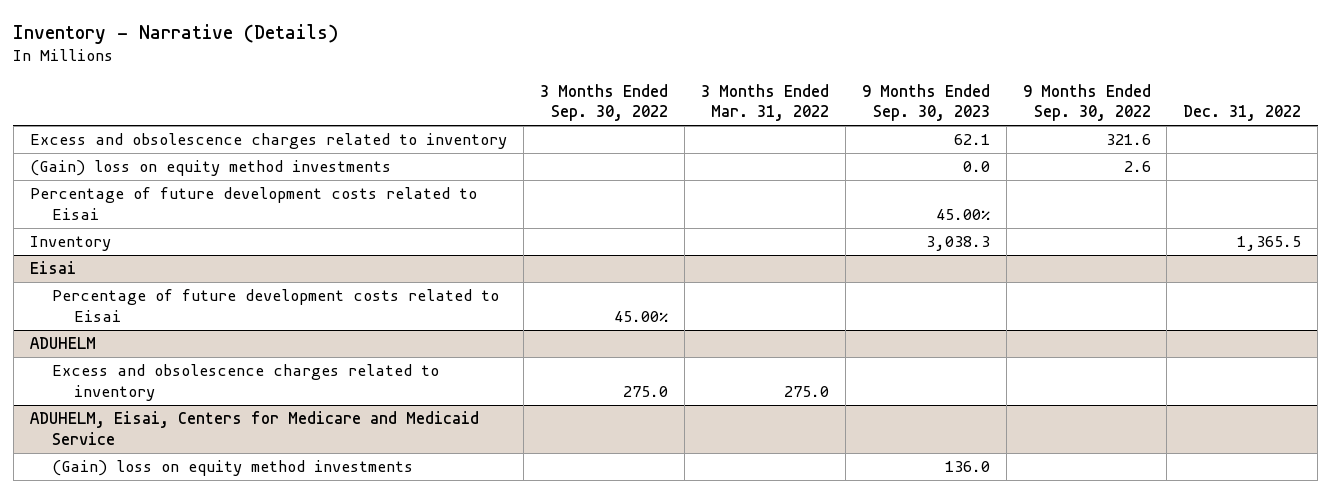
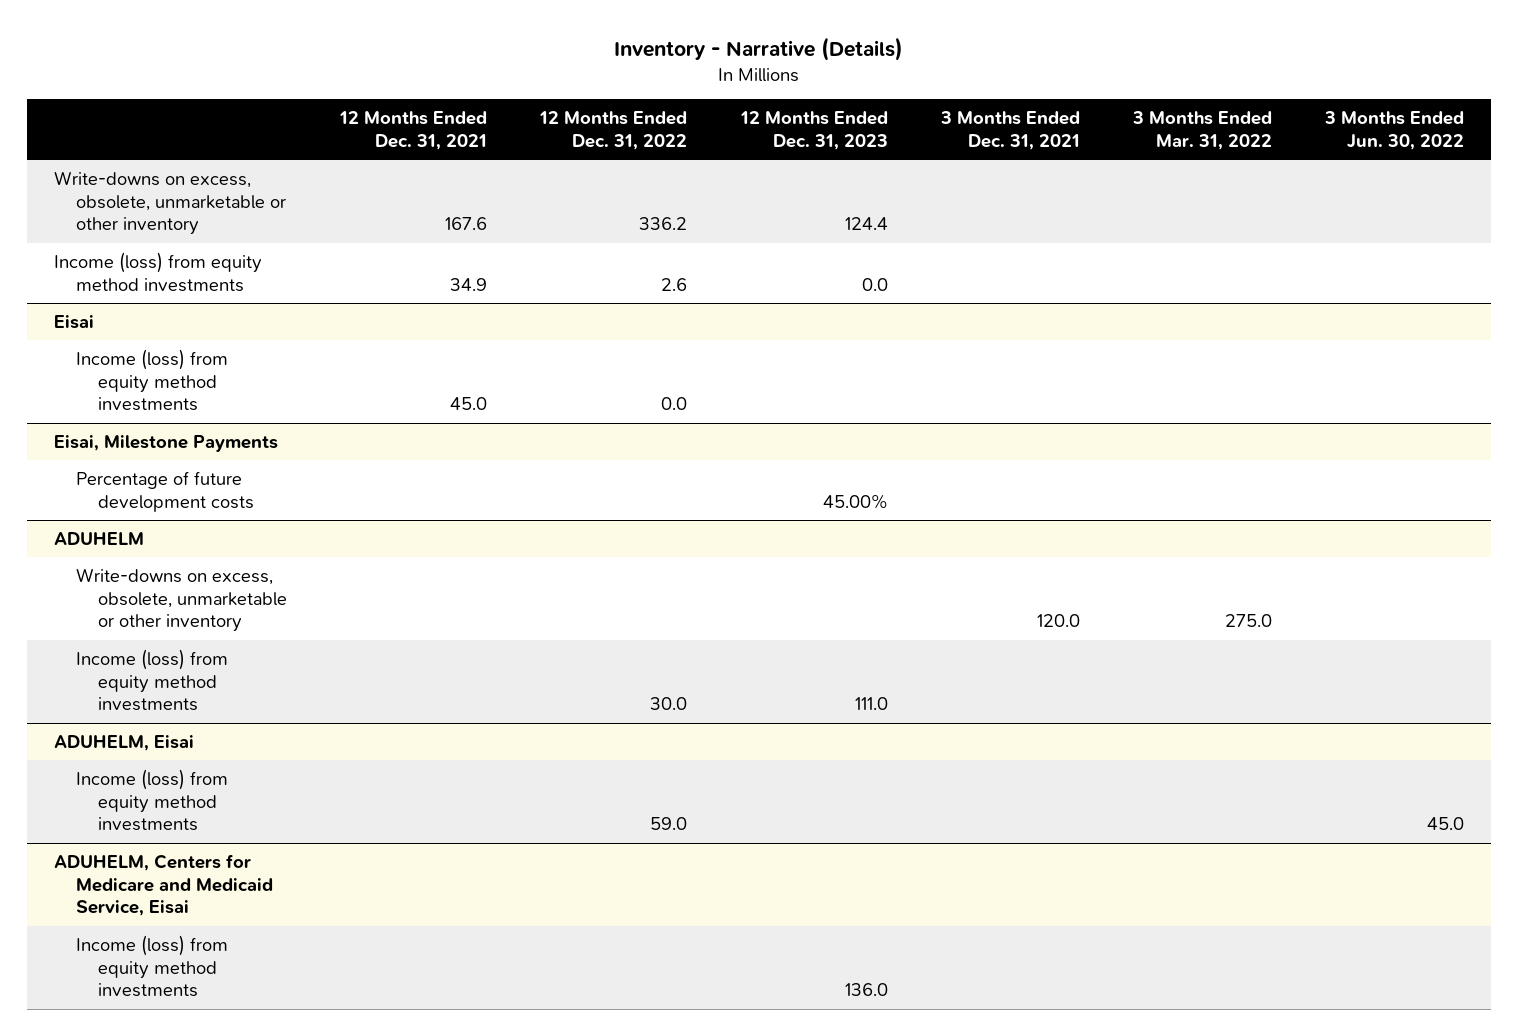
[539,83,668,122] 3 Months Ended Sep. 30, 2022 -> none
[861,83,990,122] 9 Months Ended Sep. 30, 2023 -> none
[1022,83,1151,122] 9 Months Ended Sep. 30, 2022 -> none
[1183,105,1302,122] Dec. 31, 2022 -> none
none -> [339,110,488,150] 12 Months Ended Dec. 31, 2021
none -> [539,110,688,150] 12 Months Ended Dec. 31, 2022
none -> [739,110,888,150] 12 Months Ended Dec. 31, 2023
none -> [939,110,1080,150] 3 Months Ended Dec. 31, 2021
none -> [1324,110,1465,150] 3 Months Ended Jun. 30, 2022
[29,187,477,221] Percentage of future development costs related to Eisai -> none
[29,236,111,252] Inventory -> none
[29,133,507,150] Excess and obsolescence charges related to inventory -> [54,170,286,236] Write-downs on excess, obsolete, unmarketable or other inventory
[29,160,391,177] (Gain) loss on equity method investments -> [54,251,263,292] Income (loss) from equity method investments
[52,289,500,323] Percentage of future development costs related to Eisai -> none
none -> [75,348,228,412] Income (loss) from equity method investments
none -> [54,434,279,452] Eisai, Milestone Payments
none -> [75,470,254,512] Percentage of future development costs
[52,364,440,402] Excess and obsolescence charges related to inventory -> [75,567,287,633] Write-downs on excess, obsolete, unmarketable or other inventory
none -> [75,648,228,712] Income (loss) from equity method investments
none -> [54,734,195,751] ADUHELM, Eisai
none -> [75,768,228,832] Income (loss) from equity method investments
[29,411,479,446] ADUHELM, Eisai, Centers for Medicare and Medicaid Service -> [54,853,273,917] ADUHELM, Centers for Medicare and Medicaid Service, Eisai
[52,460,414,477] (Gain) loss on equity method investments -> [75,934,228,998] Income (loss) from equity method investments

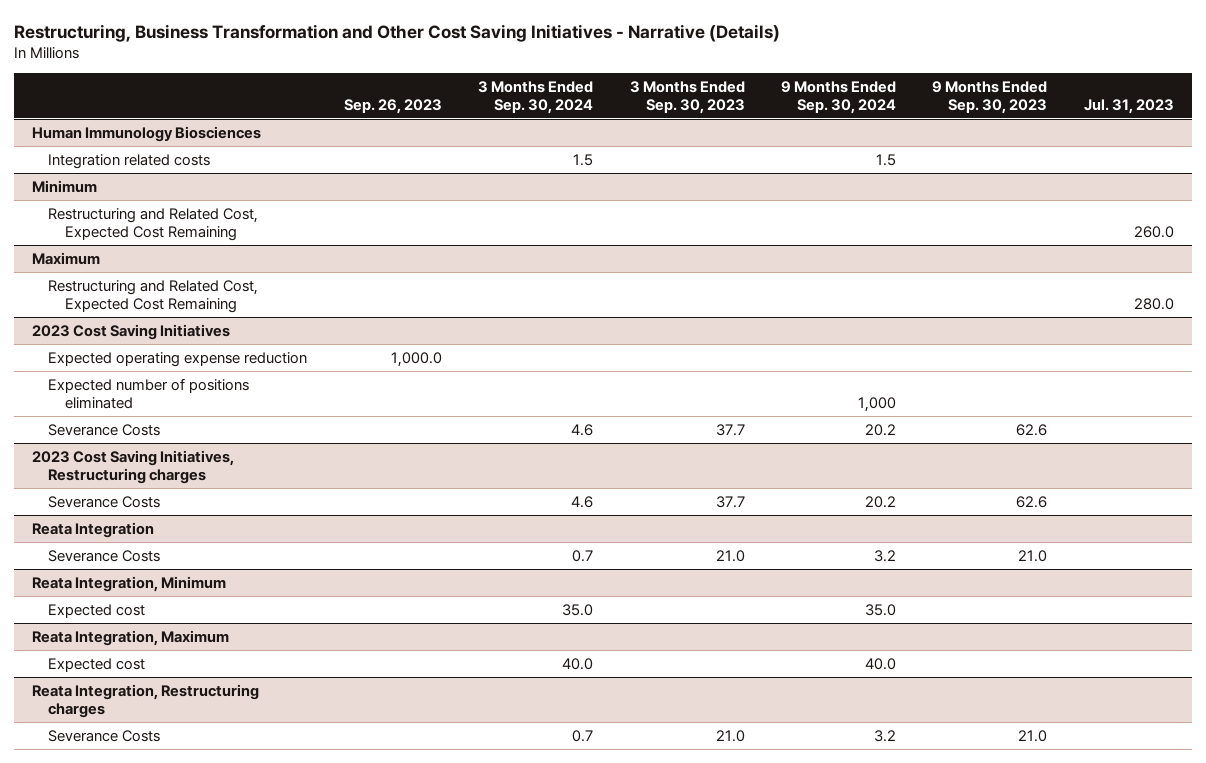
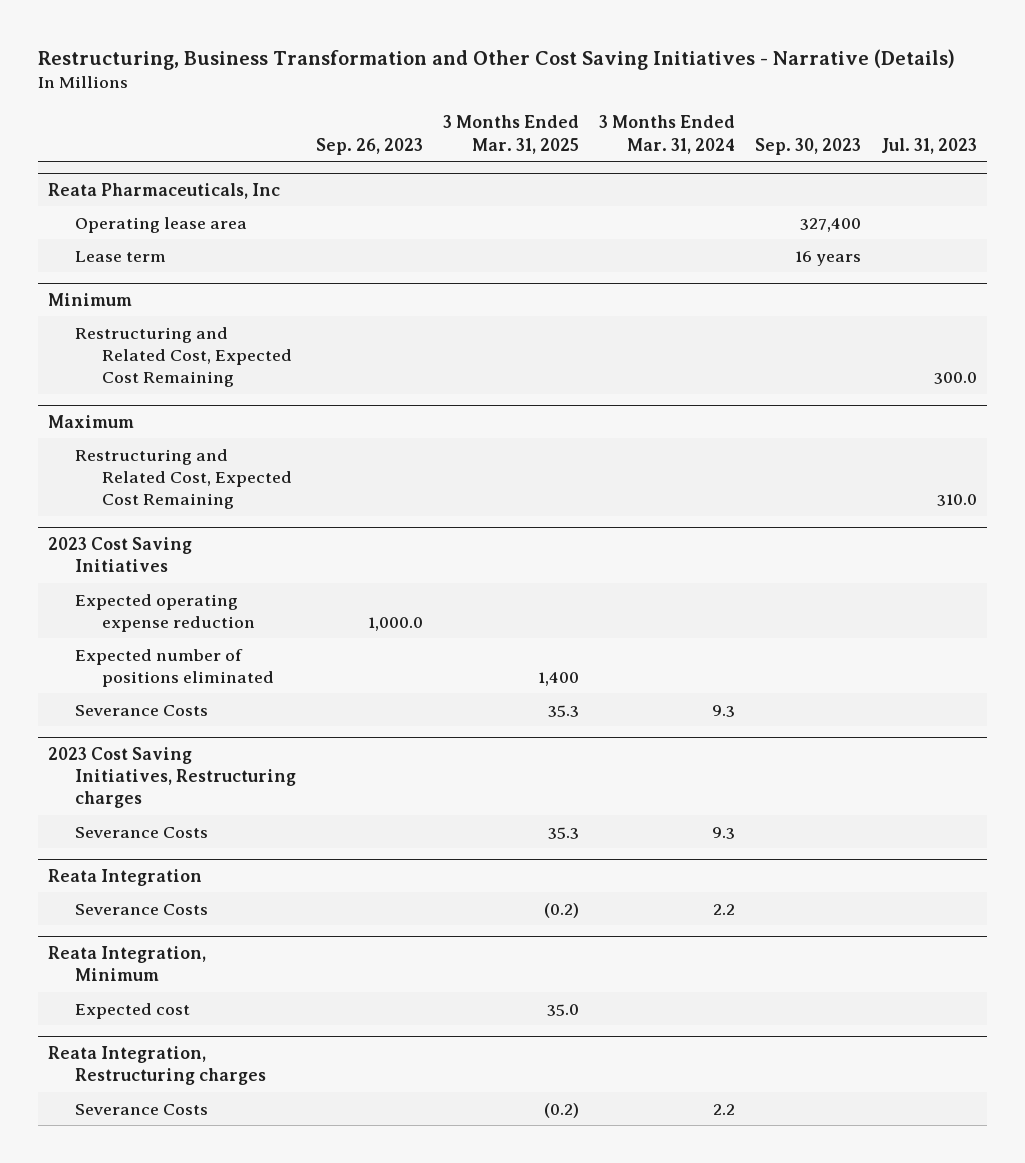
[478,80,594,114] 3 Months Ended Sep. 30, 2024 -> none
[629,80,745,114] 3 Months Ended Sep. 30, 2023 -> none
[780,80,896,114] 9 Months Ended Sep. 30, 2024 -> none
[932,80,1048,114] 9 Months Ended Sep. 30, 2023 -> none
none -> [442,115,579,154] 3 Months Ended Mar. 31, 2025
none -> [598,115,735,154] 3 Months Ended Mar. 31, 2024
none -> [754,137,861,155] Sep. 30, 2023
[32,125,262,142] Human Immunology Biosciences -> none
[48,153,211,169] Integration related costs -> none
none -> [48,182,281,199] Reata Pharmaceuticals, Inc
none -> [74,216,247,233] Operating lease area
none -> [74,250,166,262] Lease term
[1133,225,1174,238] 260.0 -> [933,372,977,385] 300.0
[1133,297,1174,310] 280.0 -> [936,494,977,507] 310.0
[32,629,230,646] Reata Integration, Maximum -> none
[48,657,146,672] Expected cost -> none

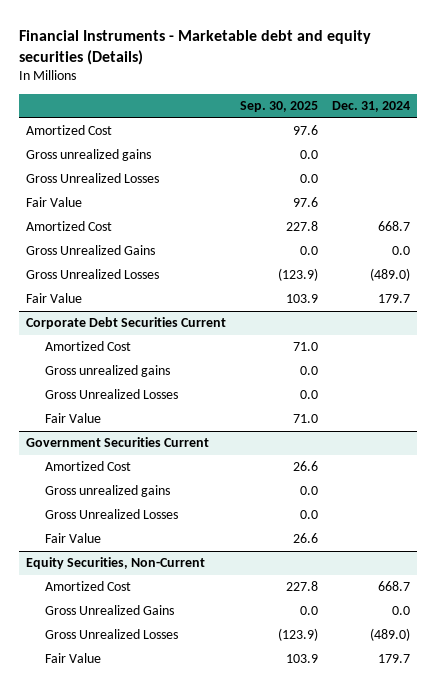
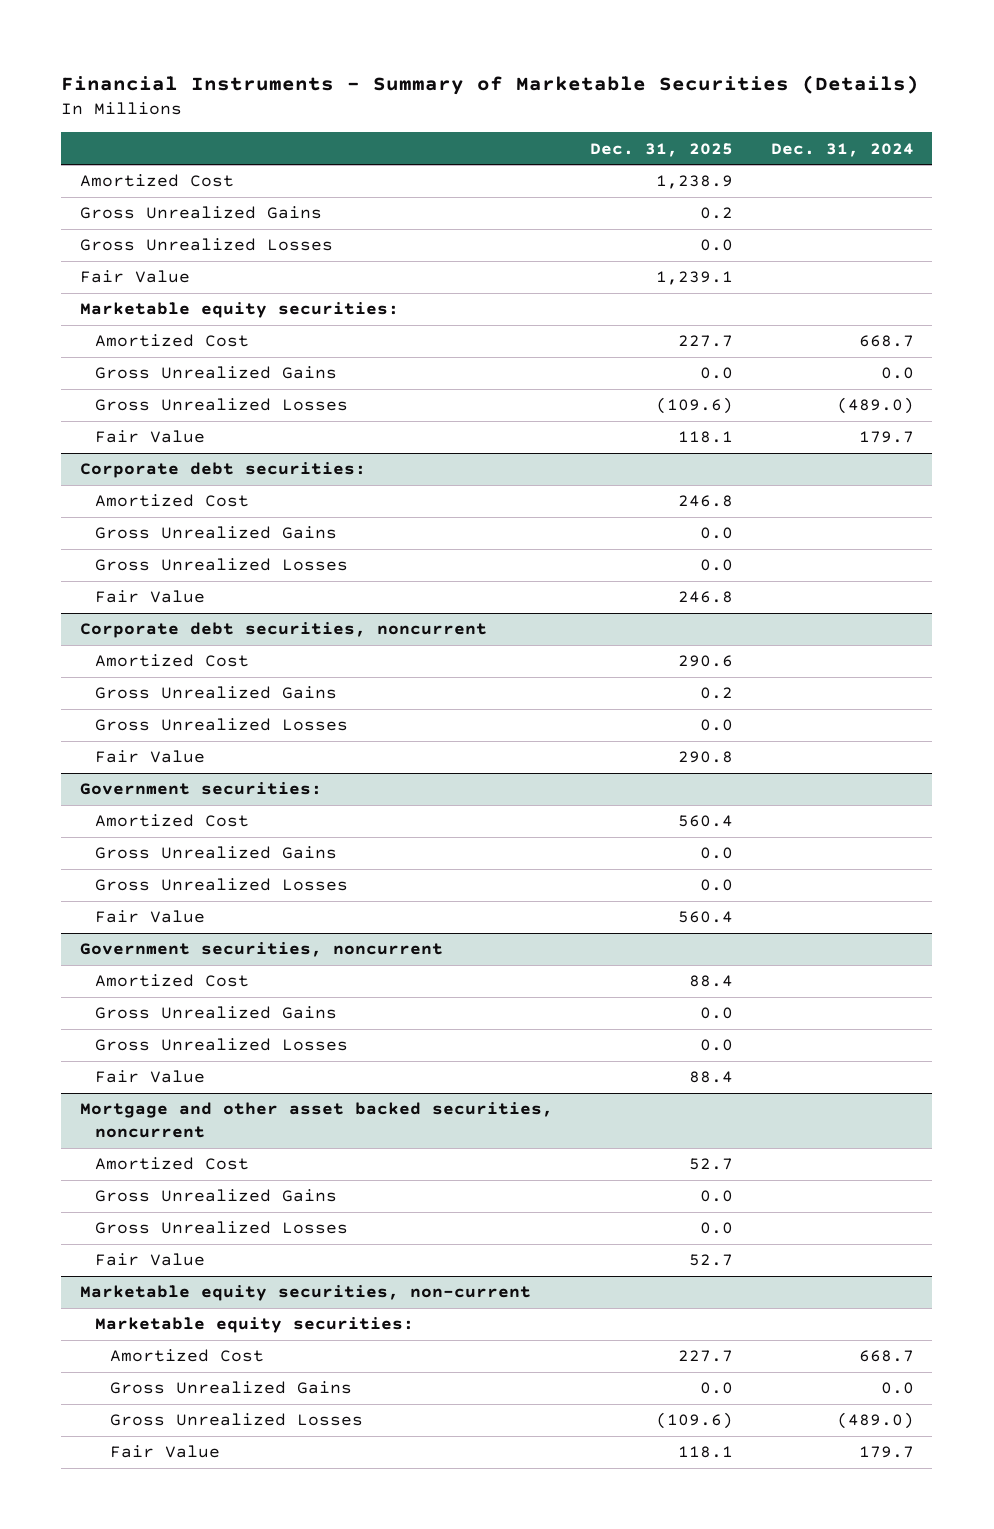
[19,29,372,65] Financial Instruments - Marketable debt and equity securities (Details) -> [61,74,920,95] Financial Instruments - Summary of Marketable Securities (Details)
[240,101,319,113] Sep. 30, 2025 -> none
none -> [590,142,734,157] Dec. 31, 2025
[26,149,152,162] Gross unrealized gains -> [80,206,323,220] Gross Unrealized Gains
none -> [80,302,400,319] Marketable equity securities:
[26,317,227,330] Corporate Debt Securities Current -> [80,462,367,479] Corporate debt securities:
[44,365,170,378] Gross unrealized gains -> [95,526,338,540] Gross Unrealized Gains
none -> [80,622,488,639] Corporate debt securities, noncurrent
none -> [95,654,250,668] Amortized Cost
none -> [95,686,338,700] Gross Unrealized Gains
none -> [95,718,349,732] Gross Unrealized Losses
none -> [95,750,206,764] Fair Value
[26,437,210,448] Government Securities Current -> [80,782,323,796] Government securities:
[44,485,170,498] Gross unrealized gains -> [95,846,338,860] Gross Unrealized Gains
none -> [80,942,444,958] Government securities, noncurrent
none -> [95,974,250,988] Amortized Cost
none -> [95,1006,338,1020] Gross Unrealized Gains
none -> [95,1038,349,1052] Gross Unrealized Losses
none -> [95,1070,206,1084] Fair Value
none -> [80,1102,554,1139] Mortgage and other asset backed securities, noncurrent
none -> [95,1157,250,1171] Amortized Cost
none -> [95,1189,338,1203] Gross Unrealized Gains
none -> [95,1221,349,1235] Gross Unrealized Losses
none -> [95,1253,206,1267] Fair Value
[26,557,206,570] Equity Securities, Non-Current -> [80,1285,532,1302] Marketable equity securities, non-current
none -> [95,1317,415,1334] Marketable equity securities:

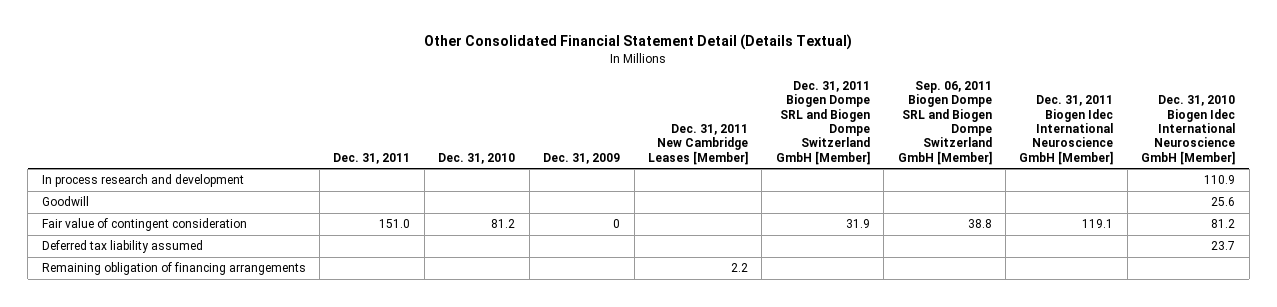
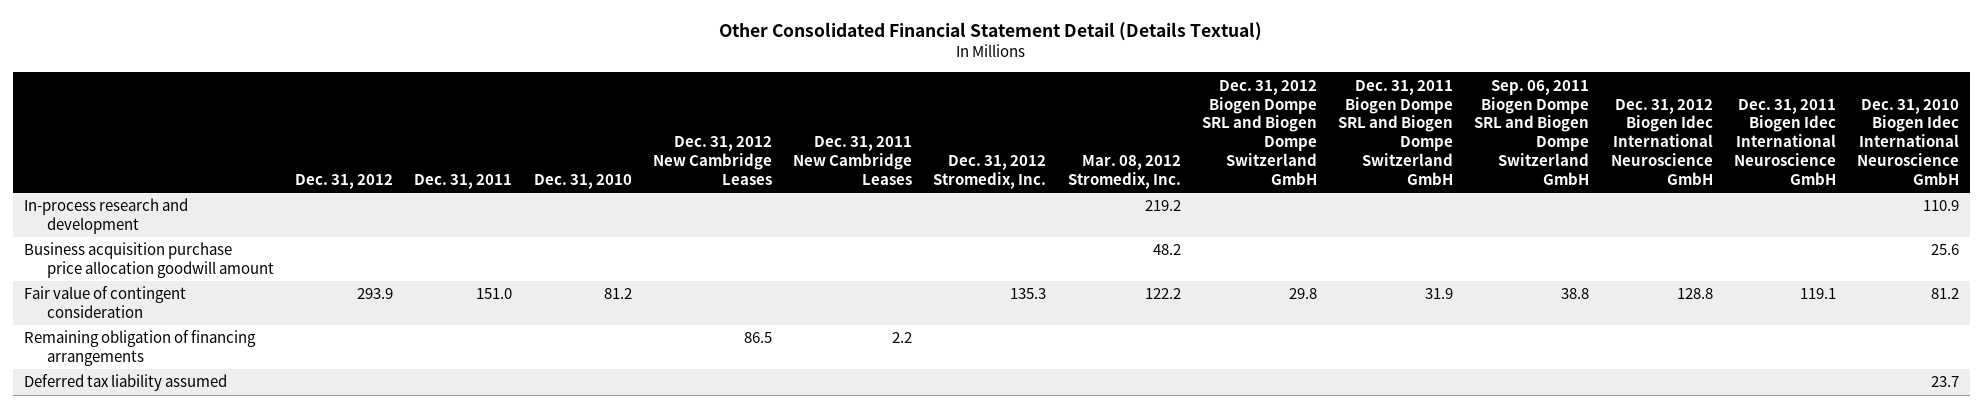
[543,152,621,164] Dec. 31, 2009 -> none
[647,123,748,165] Dec. 31, 2011 New Cambridge Leases [Member] -> none
[775,80,870,165] Dec. 31, 2011 Biogen Dompe SRL and Biogen Dompe Switzerland GmbH [Member] -> none
[897,80,992,165] Sep. 06, 2011 Biogen Dompe SRL and Biogen Dompe Switzerland GmbH [Member] -> none
[1019,95,1114,165] Dec. 31, 2011 Biogen Idec International Neuroscience GmbH [Member] -> none
[1141,95,1236,165] Dec. 31, 2010 Biogen Idec International Neuroscience GmbH [Member] -> none
none -> [295,173,394,189] Dec. 31, 2012
none -> [652,136,772,185] Dec. 31, 2012 New Cambridge Leases
none -> [793,136,913,185] Dec. 31, 2011 New Cambridge Leases
none -> [933,155,1047,189] Dec. 31, 2012 Stromedix, Inc.
none -> [1067,155,1181,189] Mar. 08, 2012 Stromedix, Inc.
none -> [1201,79,1317,185] Dec. 31, 2012 Biogen Dompe SRL and Biogen Dompe Switzerland GmbH
none -> [1338,79,1454,185] Dec. 31, 2011 Biogen Dompe SRL and Biogen Dompe Switzerland GmbH
none -> [1474,79,1590,185] Sep. 06, 2011 Biogen Dompe SRL and Biogen Dompe Switzerland GmbH
none -> [1610,98,1713,185] Dec. 31, 2012 Biogen Idec International Neuroscience GmbH
none -> [1733,98,1836,185] Dec. 31, 2011 Biogen Idec International Neuroscience GmbH
none -> [1857,98,1960,185] Dec. 31, 2010 Biogen Idec International Neuroscience GmbH
[41,174,244,188] In process research and development -> [23,198,188,235] In-process research and development
[41,196,89,207] Goodwill -> [23,242,274,279] Business acquisition purchase price allocation goodwill amount
[41,240,203,254] Deferred tax liability assumed -> [23,374,227,392] Deferred tax liability assumed

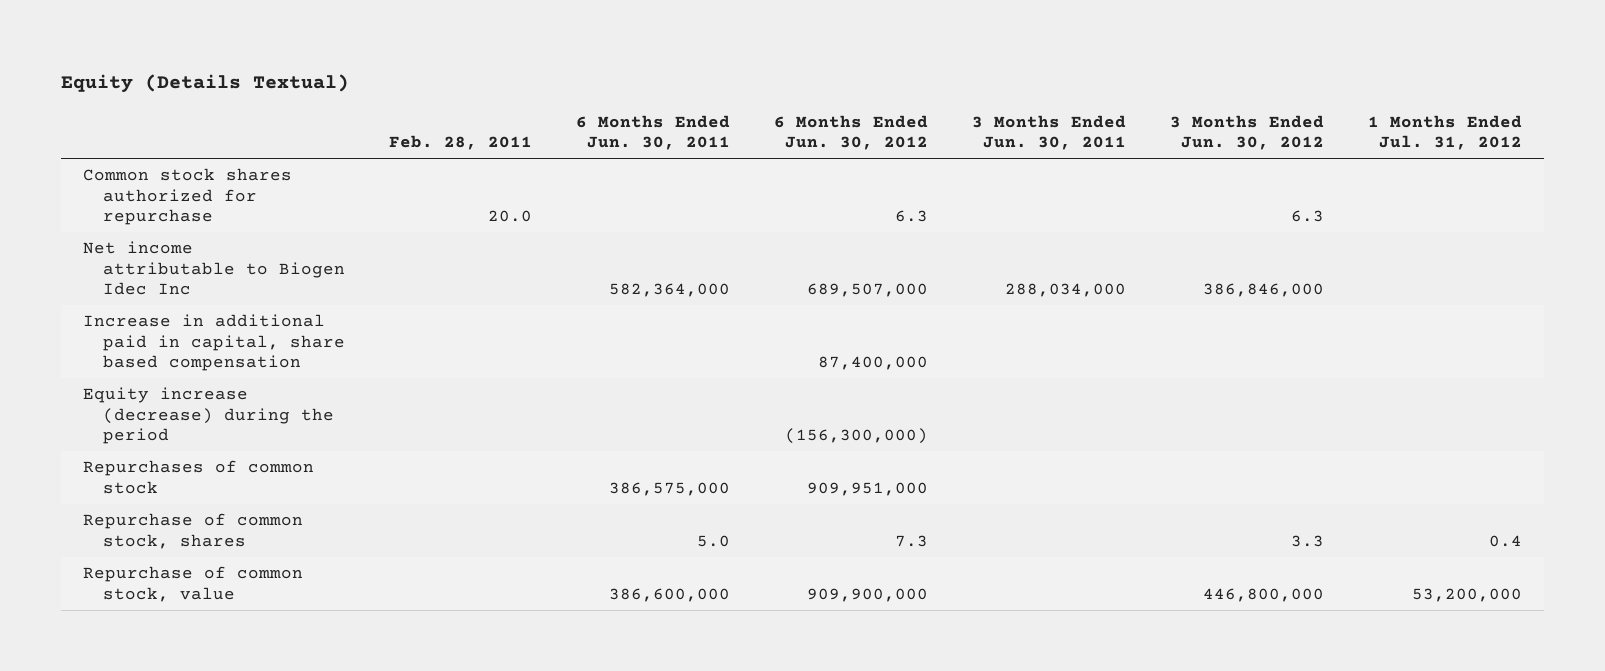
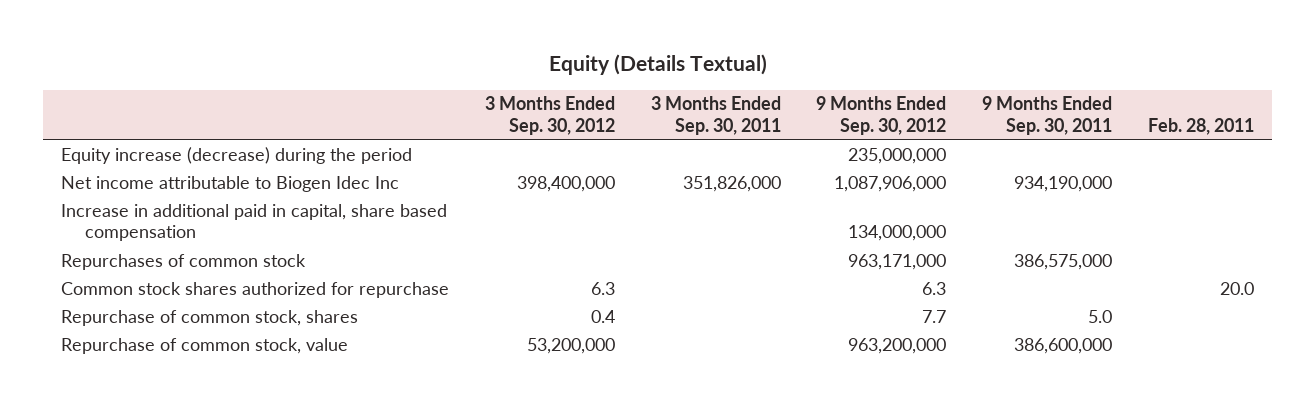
[575,114,730,151] 6 Months Ended Jun. 30, 2011 -> none
[773,114,928,151] 6 Months Ended Jun. 30, 2012 -> none
[971,114,1126,151] 3 Months Ended Jun. 30, 2011 -> none
[1169,114,1324,151] 3 Months Ended Jun. 30, 2012 -> none
[1367,114,1522,151] 1 Months Ended Jul. 31, 2012 -> none
none -> [484,96,615,135] 3 Months Ended Sep. 30, 2012
none -> [650,96,781,135] 3 Months Ended Sep. 30, 2011
none -> [816,96,947,135] 9 Months Ended Sep. 30, 2012
none -> [982,96,1113,135] 9 Months Ended Sep. 30, 2011
[82,387,334,445] Equity increase (decrease) during the period -> [61,146,413,164] Equity increase (decrease) during the period
[82,168,292,226] Common stock shares authorized for repurchase -> [61,281,450,298] Common stock shares authorized for repurchase

